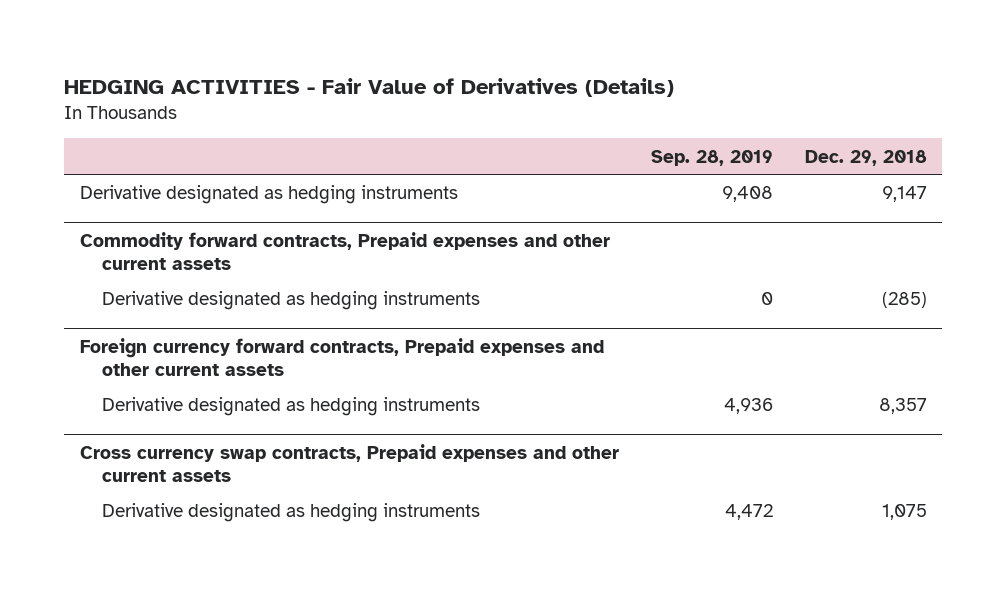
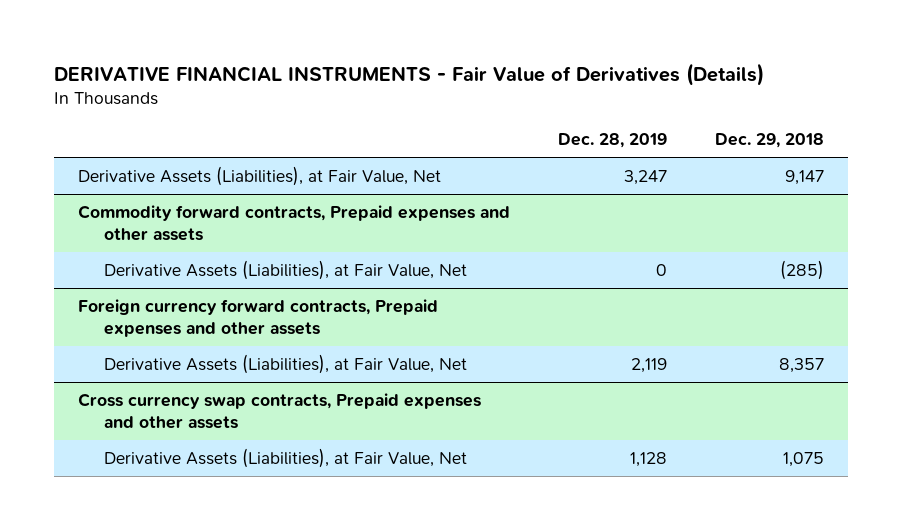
[64,77,675,97] HEDGING ACTIVITIES - Fair Value of Derivatives (Details) -> [53,62,764,86] DERIVATIVE FINANCIAL INSTRUMENTS - Fair Value of Derivatives (Details)
[650,149,773,166] Sep. 28, 2019 -> none
none -> [557,133,667,149] Dec. 28, 2019
[80,185,459,205] Derivative designated as hedging instruments -> [77,165,441,186] Derivative Assets (Liabilities), at Fair Value, Net
[80,231,611,270] Commodity forward contracts, Prepaid expenses and other current assets -> [77,204,510,242] Commodity forward contracts, Prepaid expenses and other assets
[101,291,480,311] Derivative designated as hedging instruments -> [104,259,468,280] Derivative Assets (Liabilities), at Fair Value, Net
[80,337,605,376] Foreign currency forward contracts, Prepaid expenses and other current assets -> [77,298,438,338] Foreign currency forward contracts, Prepaid expenses and other assets
[101,397,480,417] Derivative designated as hedging instruments -> [104,353,468,374] Derivative Assets (Liabilities), at Fair Value, Net
[80,443,620,482] Cross currency swap contracts, Prepaid expenses and other current assets -> [77,392,481,430] Cross currency swap contracts, Prepaid expenses and other assets
[101,503,480,523] Derivative designated as hedging instruments -> [104,447,468,468] Derivative Assets (Liabilities), at Fair Value, Net

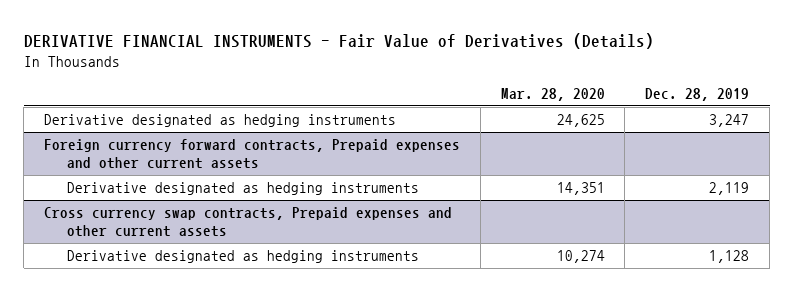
[714,133,824,149] Dec. 29, 2018 -> none
none -> [500,87,605,101] Mar. 28, 2020
[77,204,510,242] Commodity forward contracts, Prepaid expenses and other assets -> none
[104,259,468,280] Derivative Assets (Liabilities), at Fair Value, Net -> none
[77,165,441,186] Derivative Assets (Liabilities), at Fair Value, Net -> [44,114,397,128] Derivative designated as hedging instruments
[77,298,438,338] Foreign currency forward contracts, Prepaid expenses and other assets -> [44,139,461,169] Foreign currency forward contracts, Prepaid expenses and other current assets
[104,353,468,374] Derivative Assets (Liabilities), at Fair Value, Net -> [67,182,420,196] Derivative designated as hedging instruments
[77,392,481,430] Cross currency swap contracts, Prepaid expenses and other assets -> [44,207,453,237] Cross currency swap contracts, Prepaid expenses and other current assets
[104,447,468,468] Derivative Assets (Liabilities), at Fair Value, Net -> [67,250,420,264] Derivative designated as hedging instruments

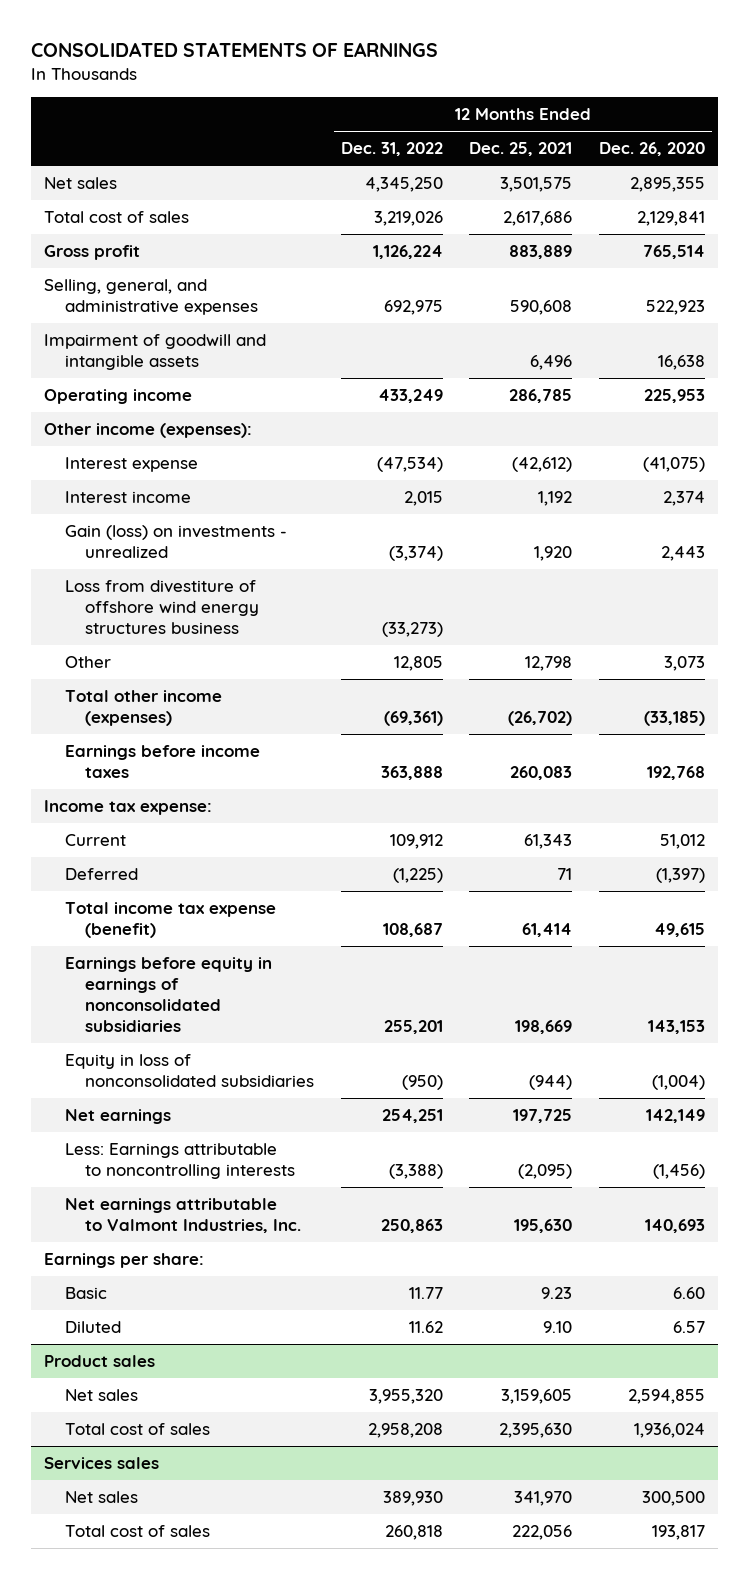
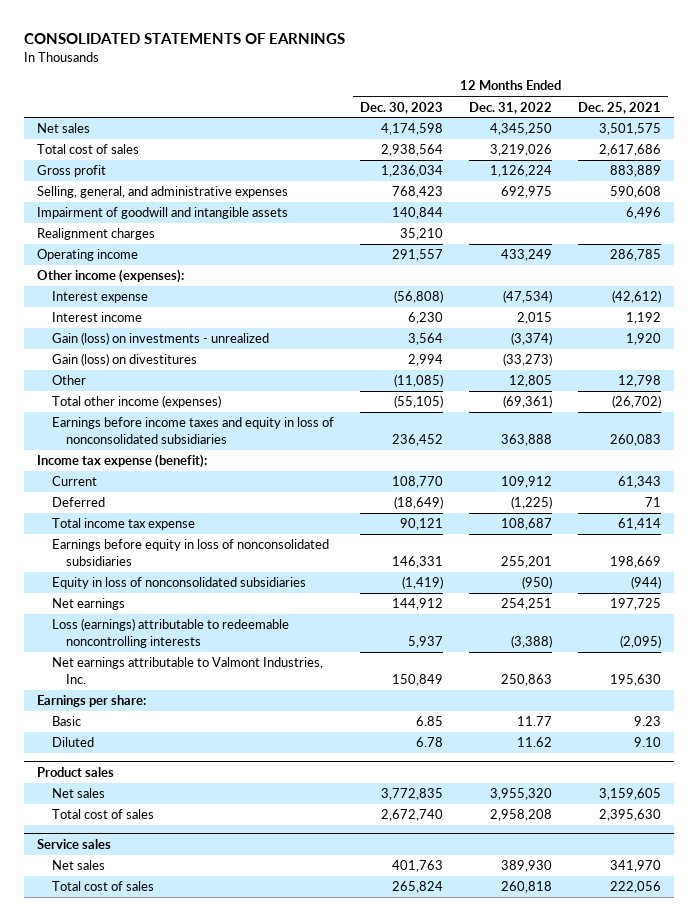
[599,142,706,157] Dec. 26, 2020 -> none
none -> [359,101,443,114] Dec. 30, 2023
none -> [37,228,156,241] Realignment charges
[64,580,259,634] Loss from divestiture of offshore wind energy structures business -> [51,353,197,367] Gain (loss) on divestitures
[64,745,260,778] Earnings before income taxes -> [51,417,334,445] Earnings before income taxes and equity in loss of nonconsolidated subsidiaries
[44,800,213,816] Income tax expense: -> [37,454,208,469] Income tax expense (benefit):
[64,902,276,938] Total income tax expense (benefit) -> [51,518,195,531] Total income tax expense
[64,957,272,1032] Earnings before equity in earnings of nonconsolidated subsidiaries -> [51,539,329,567] Earnings before equity in loss of nonconsolidated subsidiaries
[64,1143,295,1179] Less: Earnings attributable to noncontrolling interests -> [51,618,289,649] Loss (earnings) attributable to redeemable noncontrolling interests
[44,1457,160,1470] Services sales -> [37,838,112,849] Service sales

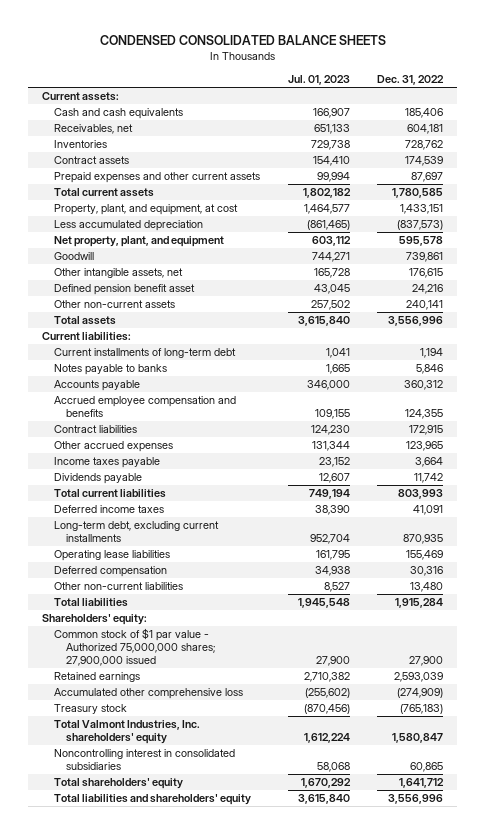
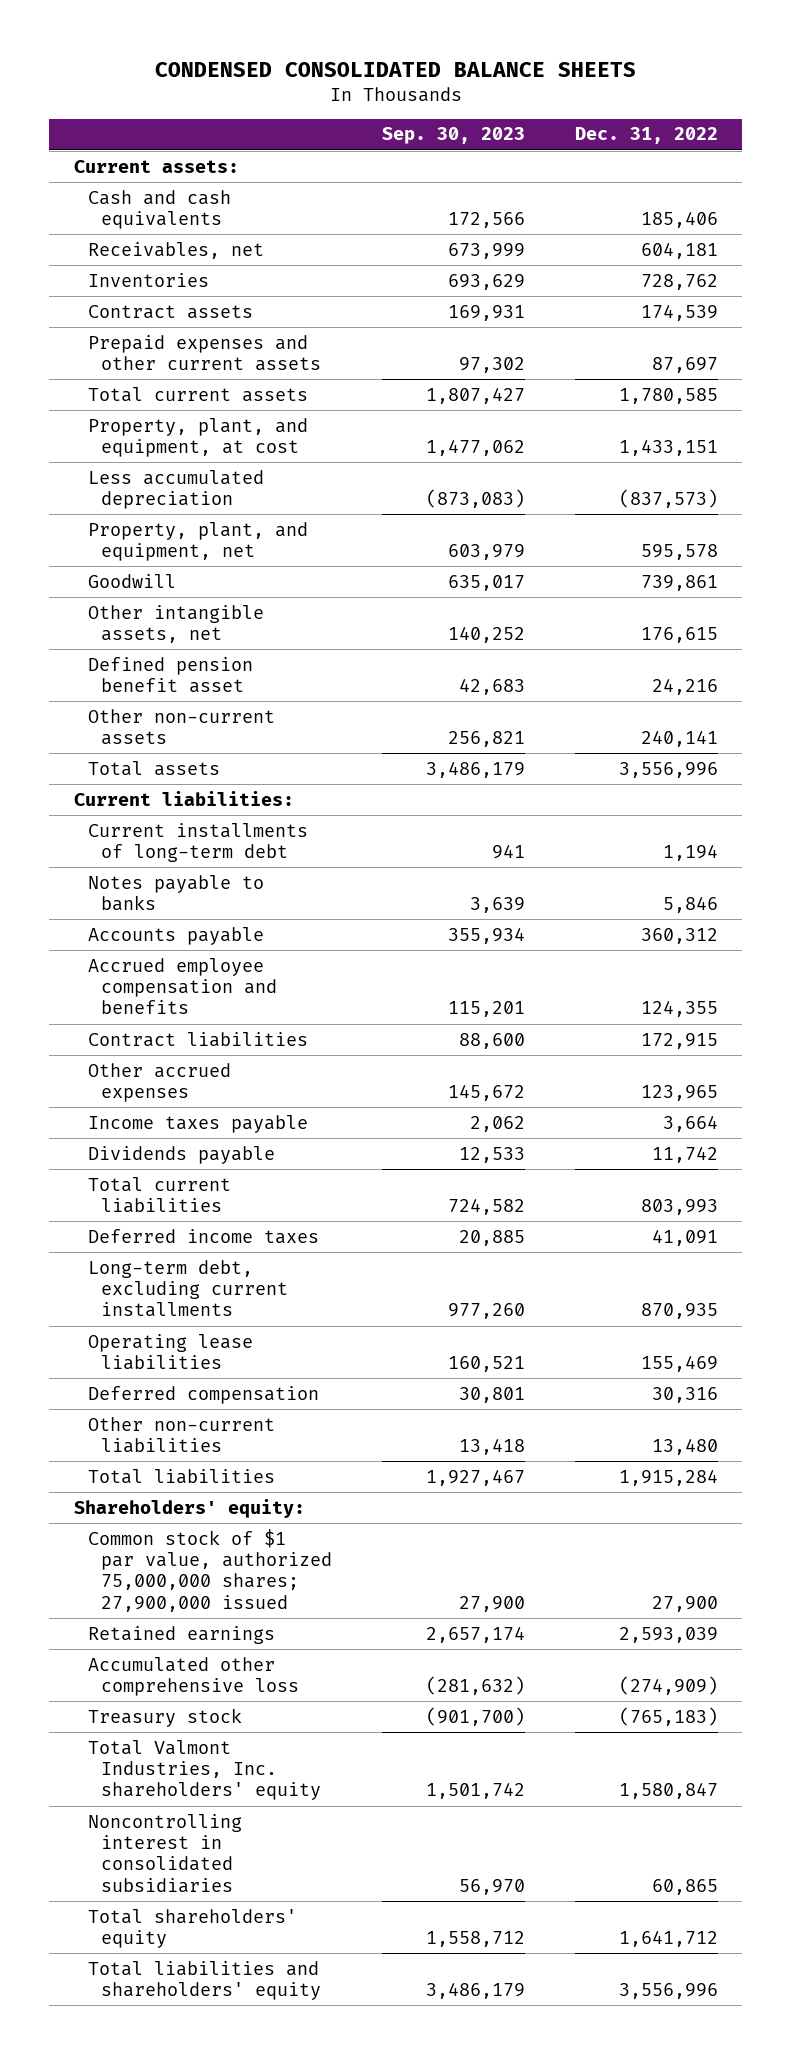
[287,75,350,86] Jul. 01, 2023 -> none
none -> [382,127,526,145] Sep. 30, 2023
[54,235,225,247] Net property, plant, and equipment -> [87,521,308,562] Property, plant, and equipment, net
[54,627,216,667] Common stock of $1 par value - Authorized 75,000,000 shares; 27,900,000 issued -> [87,1528,333,1612] Common stock of $1 par value, authorized 75,000,000 shares; 27,900,000 issued

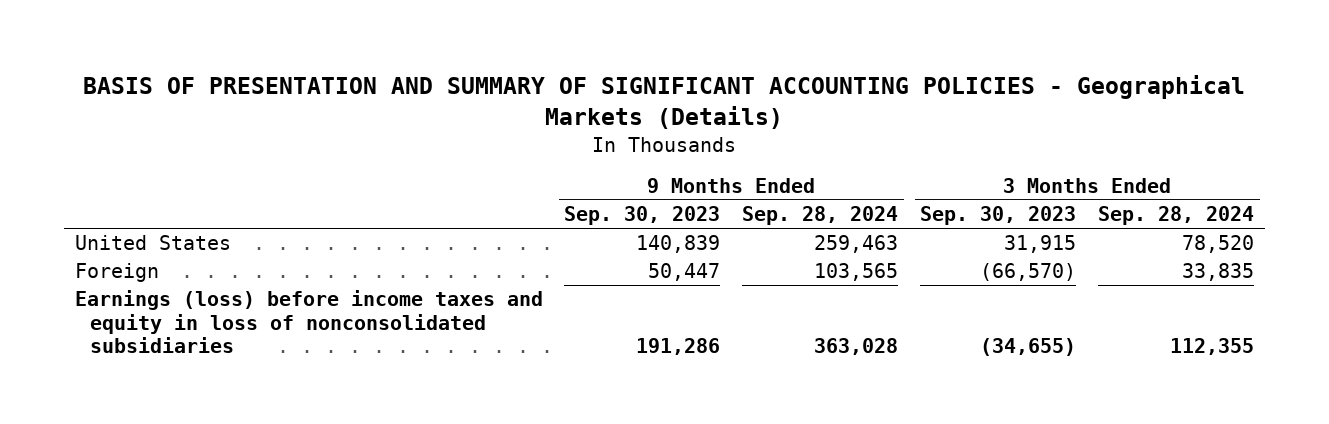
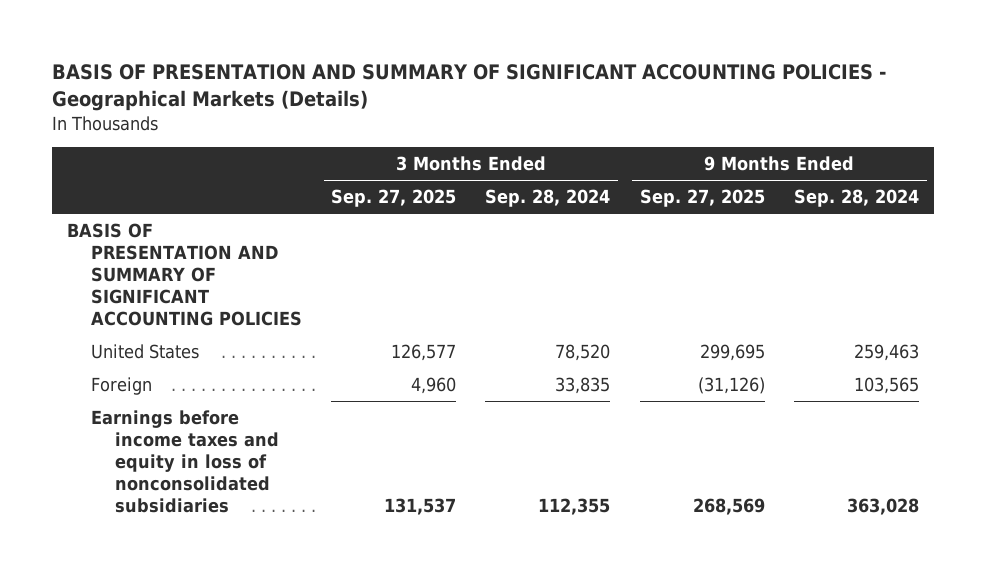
[564,206,721,226] Sep. 30, 2023 -> none
[920,206,1077,226] Sep. 30, 2023 -> none
none -> [330,189,456,208] Sep. 27, 2025
none -> [639,189,765,208] Sep. 27, 2025
none -> [66,222,302,326] BASIS OF PRESENTATION AND SUMMARY OF SIGNIFICANT ACCOUNTING POLICIES
[74,290,543,354] Earnings (loss) before income taxes and equity in loss of nonconsolidated subsidiaries -> [90,409,279,513] Earnings before income taxes and equity in loss of nonconsolidated subsidiaries

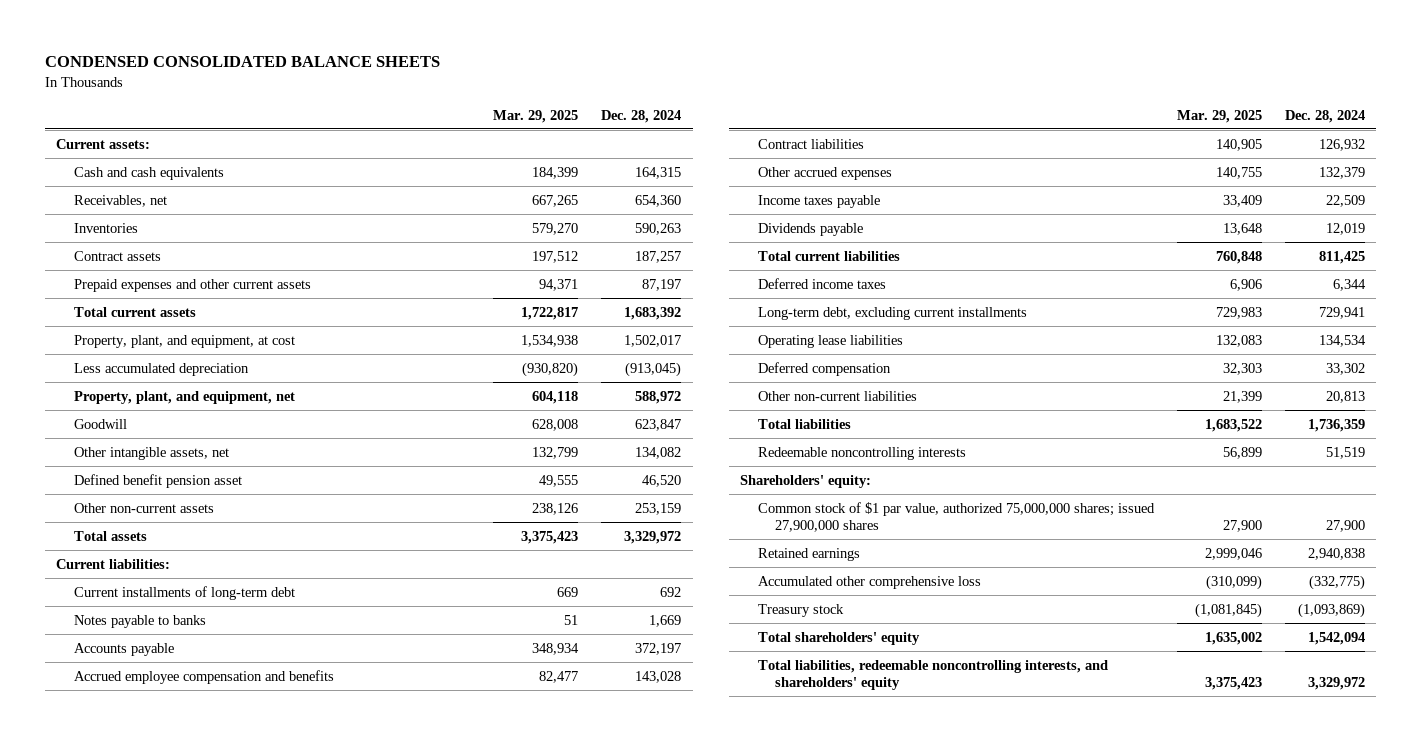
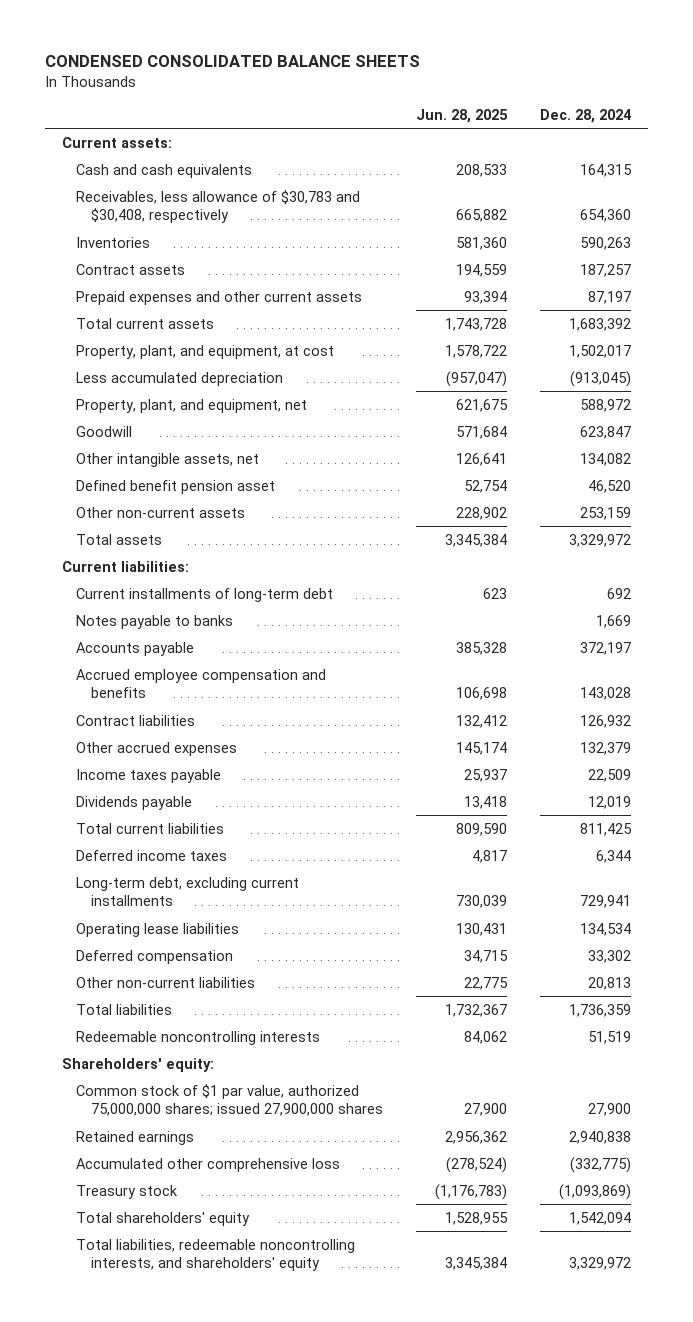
[493,109,579,123] Mar. 29, 2025 -> none
none -> [416,108,509,123] Jun. 28, 2025
[73,194,167,207] Receivables, net -> [76,189,361,224] Receivables, less allowance of $30,783 and $30,408, respectively

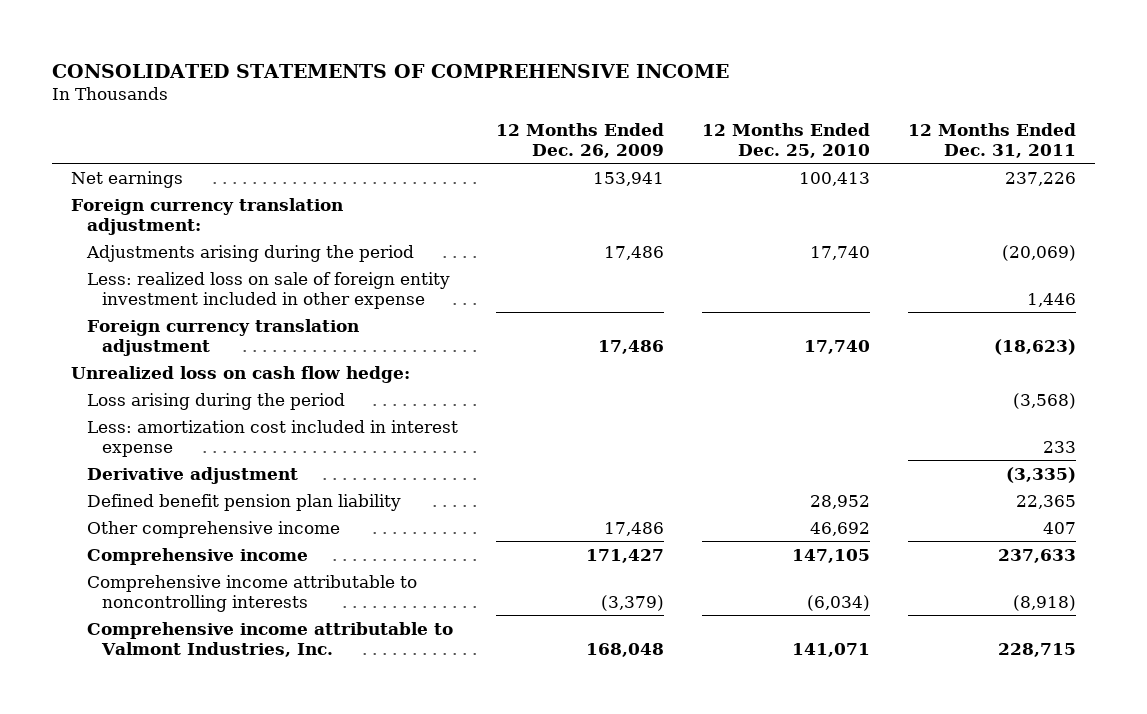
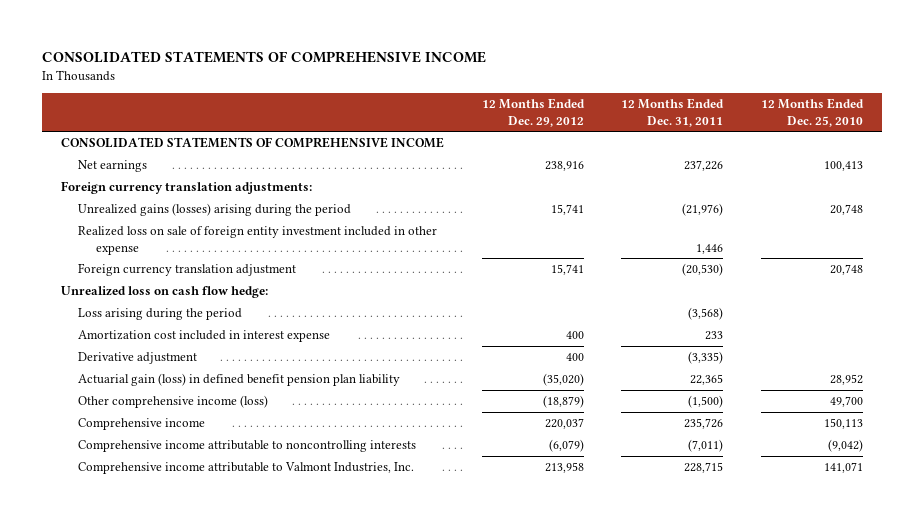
[495,122,664,158] 12 Months Ended Dec. 26, 2009 -> none
none -> [481,98,585,127] 12 Months Ended Dec. 29, 2012
none -> [60,137,444,149] CONSOLIDATED STATEMENTS OF COMPREHENSIVE INCOME
[71,197,344,235] Foreign currency translation adjustment: -> [60,181,312,195] Foreign currency translation adjustments:
[85,244,414,262] Adjustments arising during the period -> [78,203,352,217] Unrealized gains (losses) arising during the period
[809,245,870,260] 17,740 -> [830,204,864,216] 20,748
[1001,244,1076,261] (20,069) -> [682,203,724,217] (21,976)
[86,271,450,309] Less: realized loss on sale of foreign entity investment included in other expense -> [78,226,438,255] Realized loss on sale of foreign entity investment included in other expense
[803,339,870,354] 17,740 -> [830,264,864,276] 20,748
[993,338,1076,355] (18,623) -> [682,263,724,277] (20,530)
[86,419,458,457] Less: amortization cost included in interest expense -> [78,330,331,343] Amortization cost included in interest expense
[86,493,401,511] Defined benefit pension plan liability -> [78,373,401,387] Actuarial gain (loss) in defined benefit pension plan liability
[86,520,340,538] Other comprehensive income -> [78,395,269,409] Other comprehensive income (loss)
[809,521,870,536] 46,692 -> [830,396,864,408] 49,700
[1042,521,1076,534] 407 -> [688,395,724,409] (1,500)
[791,548,870,563] 147,105 -> [824,418,864,430] 150,113
[997,548,1076,563] 237,633 -> [684,418,724,430] 235,726
[806,594,870,611] (6,034) -> [828,439,864,453] (9,042)
[1012,594,1076,611] (8,918) -> [688,439,724,453] (7,011)

